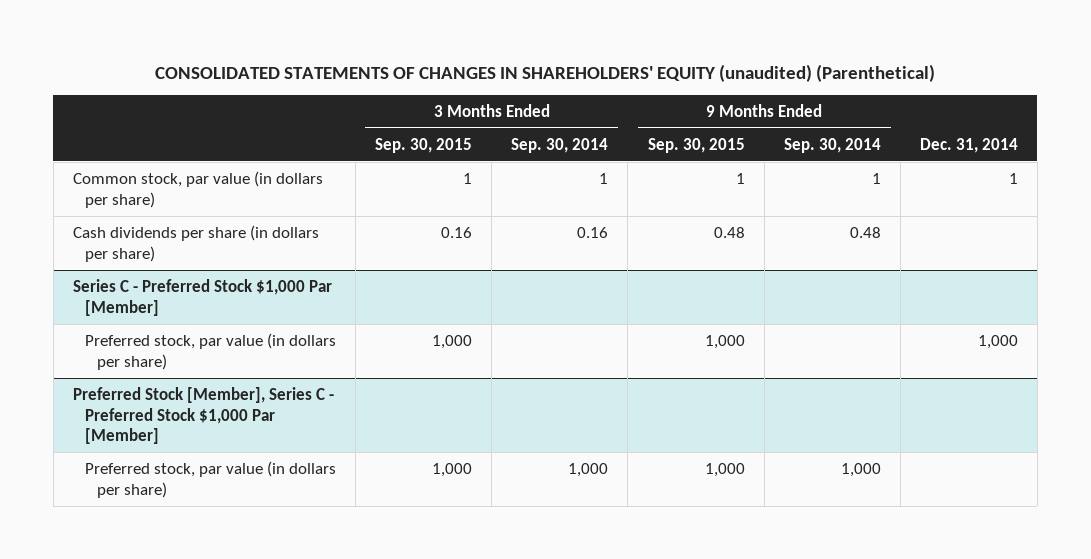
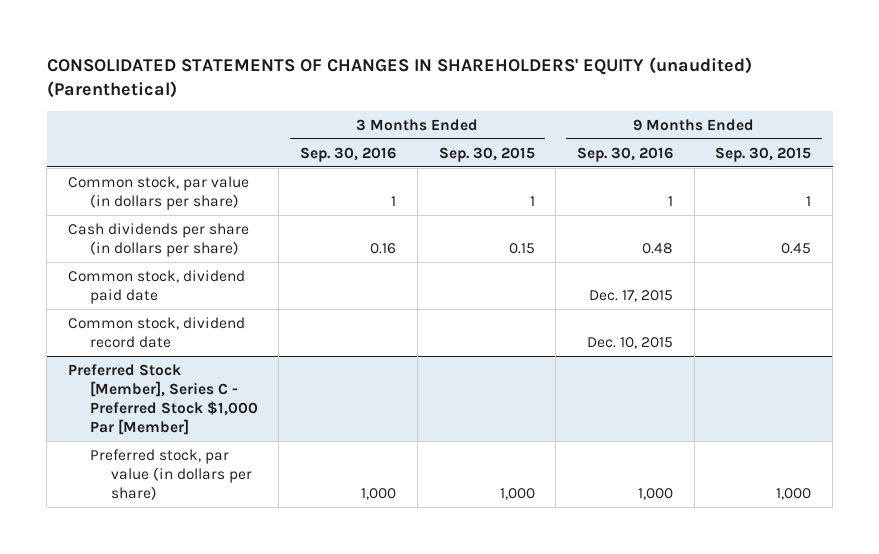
[511,137,609,153] Sep. 30, 2014 -> none
[783,137,881,153] Sep. 30, 2014 -> none
[919,137,1018,153] Dec. 31, 2014 -> none
none -> [300,146,397,162] Sep. 30, 2016
none -> [576,146,673,162] Sep. 30, 2016
[72,278,332,316] Series C - Preferred Stock $1,000 Par [Member] -> none
[85,332,337,370] Preferred stock, par value (in dollars per share) -> none
[441,226,473,238] 0.16 -> [508,242,535,254] 0.15
[713,226,745,238] 0.48 -> [781,242,812,254] 0.45
none -> [68,269,246,304] Common stock, dividend paid date
none -> [68,316,246,348] Common stock, dividend record date

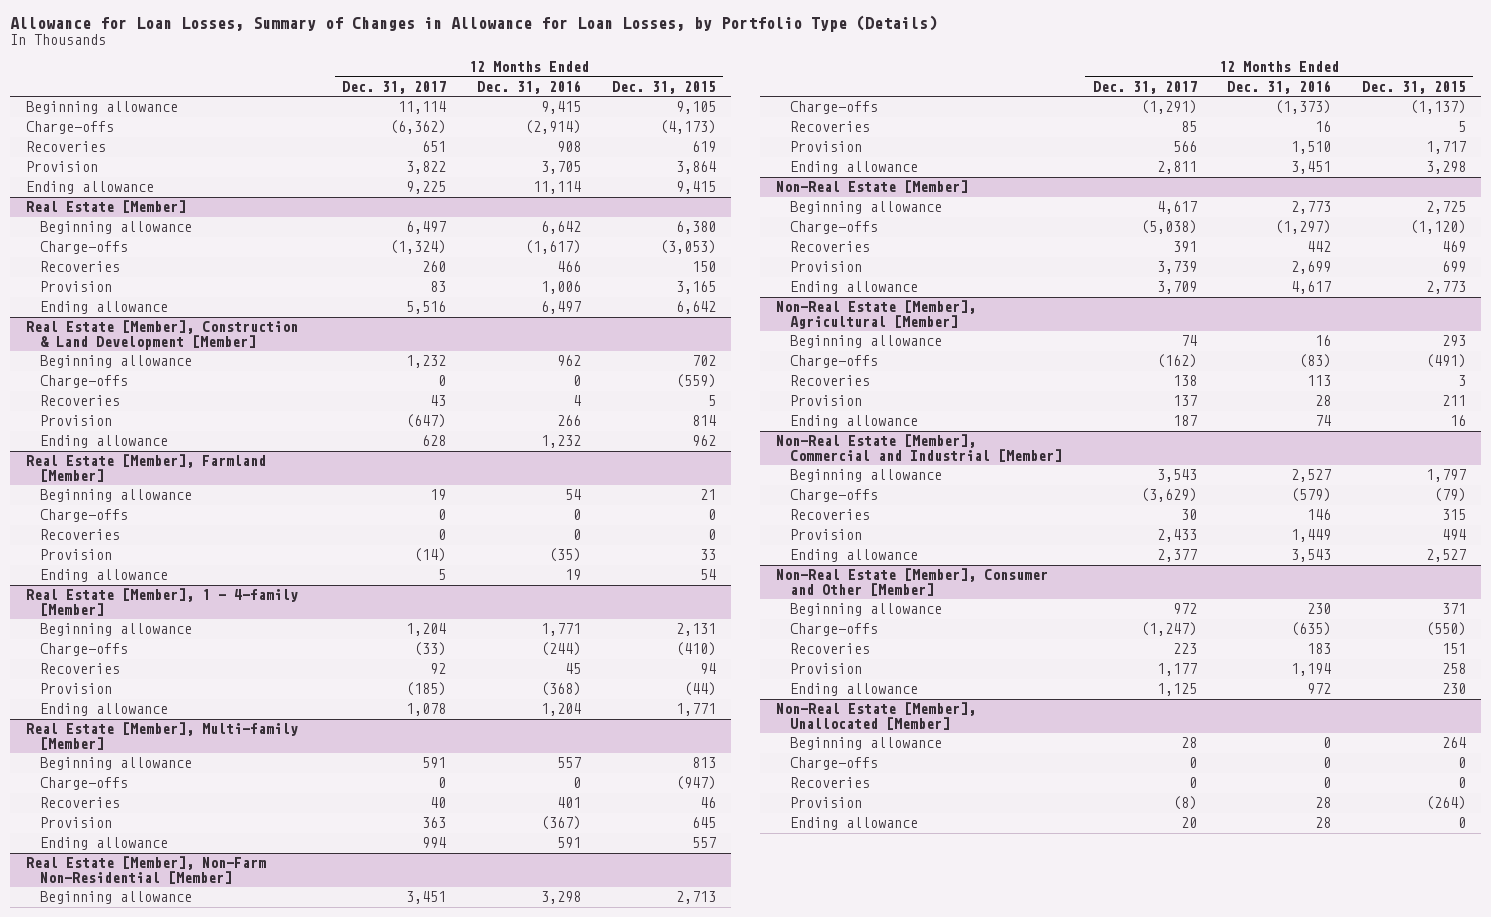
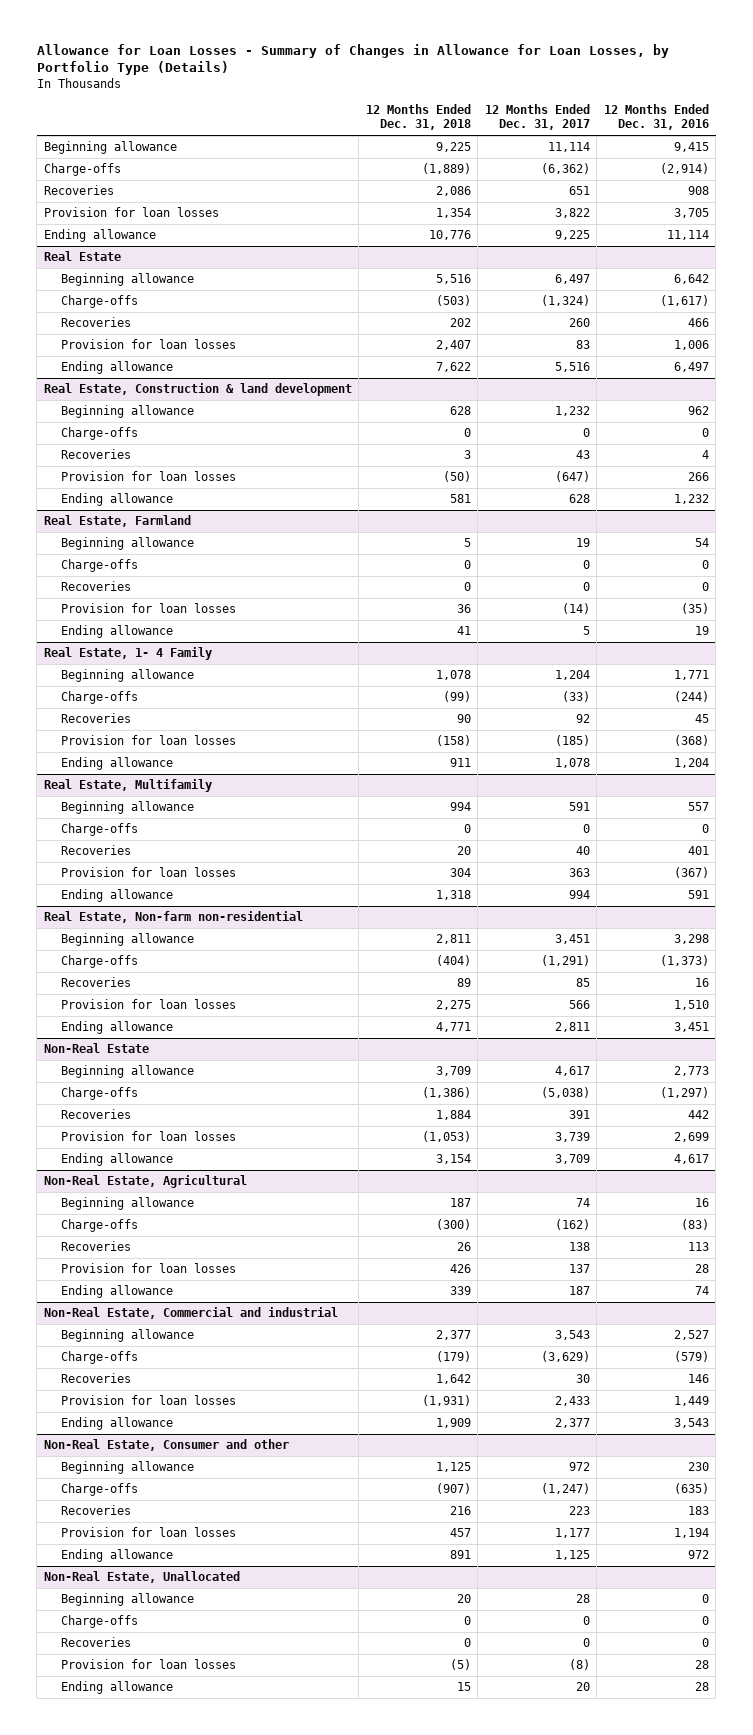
[10,14,938,32] Allowance for Loan Losses, Summary of Changes in Allowance for Loan Losses, by Portfolio Type (Details) -> [36,43,669,76] Allowance for Loan Losses - Summary of Changes in Allowance for Loan Losses, by Portfolio Type (Details)
[611,80,716,94] Dec. 31, 2015 -> none
none -> [365,104,471,131] 12 Months Ended Dec. 31, 2018
[25,161,98,173] Provision -> [43,207,219,218] Provision for loan losses
[25,200,186,214] Real Estate [Member] -> [43,251,121,262] Real Estate
[39,281,112,293] Provision -> [61,339,237,350] Provision for loan losses
[25,320,298,350] Real Estate [Member], Construction & Land Development [Member] -> [43,383,352,397] Real Estate, Construction & land development
[39,415,112,427] Provision -> [61,471,237,482] Provision for loan losses
[25,454,266,482] Real Estate [Member], Farmland [Member] -> [43,515,191,528] Real Estate, Farmland
[39,549,112,561] Provision -> [61,603,237,614] Provision for loan losses
[25,588,298,616] Real Estate [Member], 1 - 4-family [Member] -> [43,647,212,661] Real Estate, 1- 4 Family
[39,683,112,695] Provision -> [61,735,237,746] Provision for loan losses
[25,722,298,750] Real Estate [Member], Multi-family [Member] -> none
none -> [43,779,212,793] Real Estate, Multifamily
[39,817,112,829] Provision -> [61,867,237,878] Provision for loan losses
[25,856,266,884] Real Estate [Member], Non-Farm Non-Residential [Member] -> [43,911,303,924] Real Estate, Non-farm non-residential
[789,141,862,153] Provision -> [61,999,237,1010] Provision for loan losses
[775,180,968,194] Non-Real Estate [Member] -> [43,1043,149,1054] Non-Real Estate
[789,261,862,273] Provision -> [61,1131,237,1142] Provision for loan losses
[775,300,976,329] Non-Real Estate [Member], Agricultural [Member] -> [43,1175,247,1189] Non-Real Estate, Agricultural
[789,395,862,407] Provision -> [61,1263,237,1274] Provision for loan losses
[775,434,1062,462] Non-Real Estate [Member], Commercial and Industrial [Member] -> [43,1307,338,1320] Non-Real Estate, Commercial and industrial
[789,529,862,541] Provision -> [61,1395,237,1406] Provision for loan losses
[775,568,1048,596] Non-Real Estate [Member], Consumer and Other [Member] -> [43,1439,289,1452] Non-Real Estate, Consumer and other
[789,663,862,675] Provision -> [61,1527,237,1538] Provision for loan losses
[775,702,976,730] Non-Real Estate [Member], Unallocated [Member] -> [43,1571,240,1584] Non-Real Estate, Unallocated
[789,797,862,809] Provision -> [61,1659,237,1670] Provision for loan losses

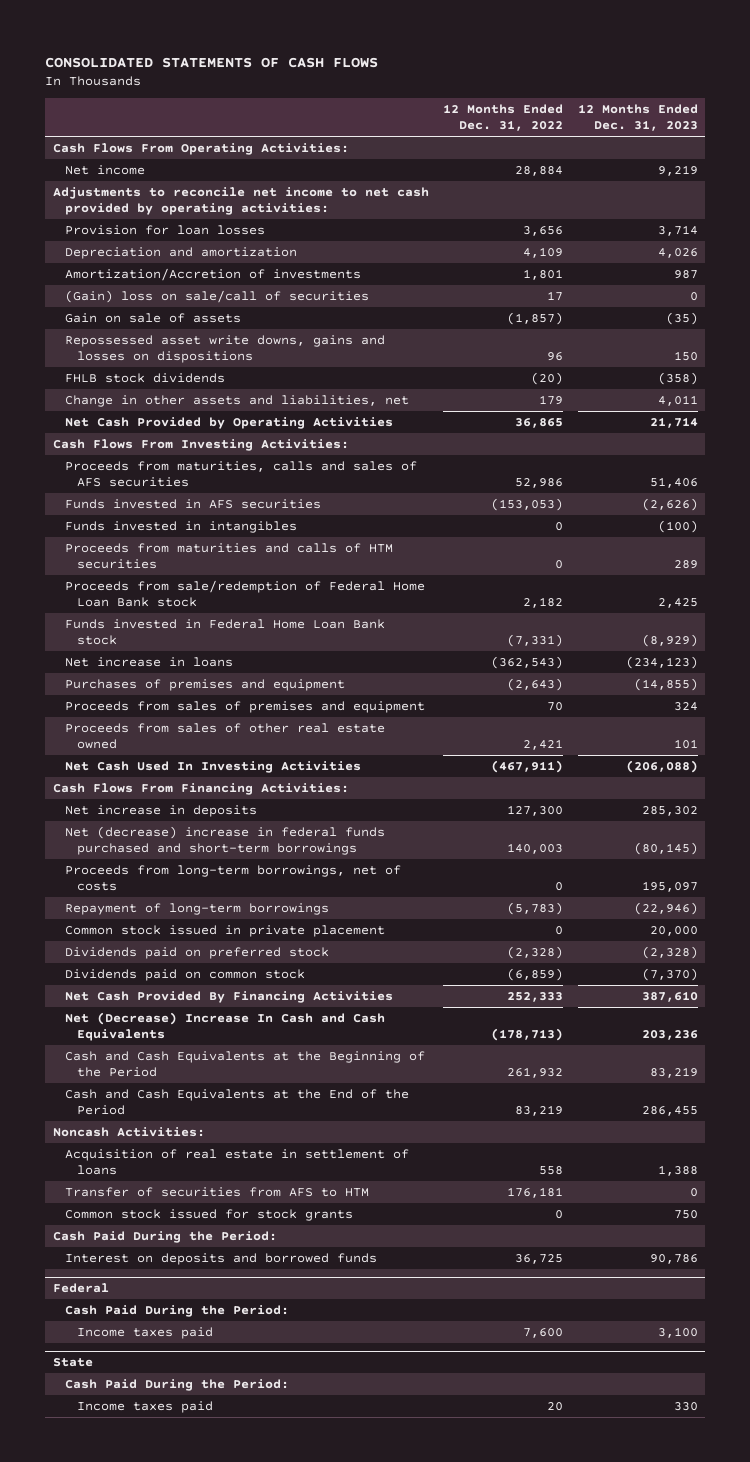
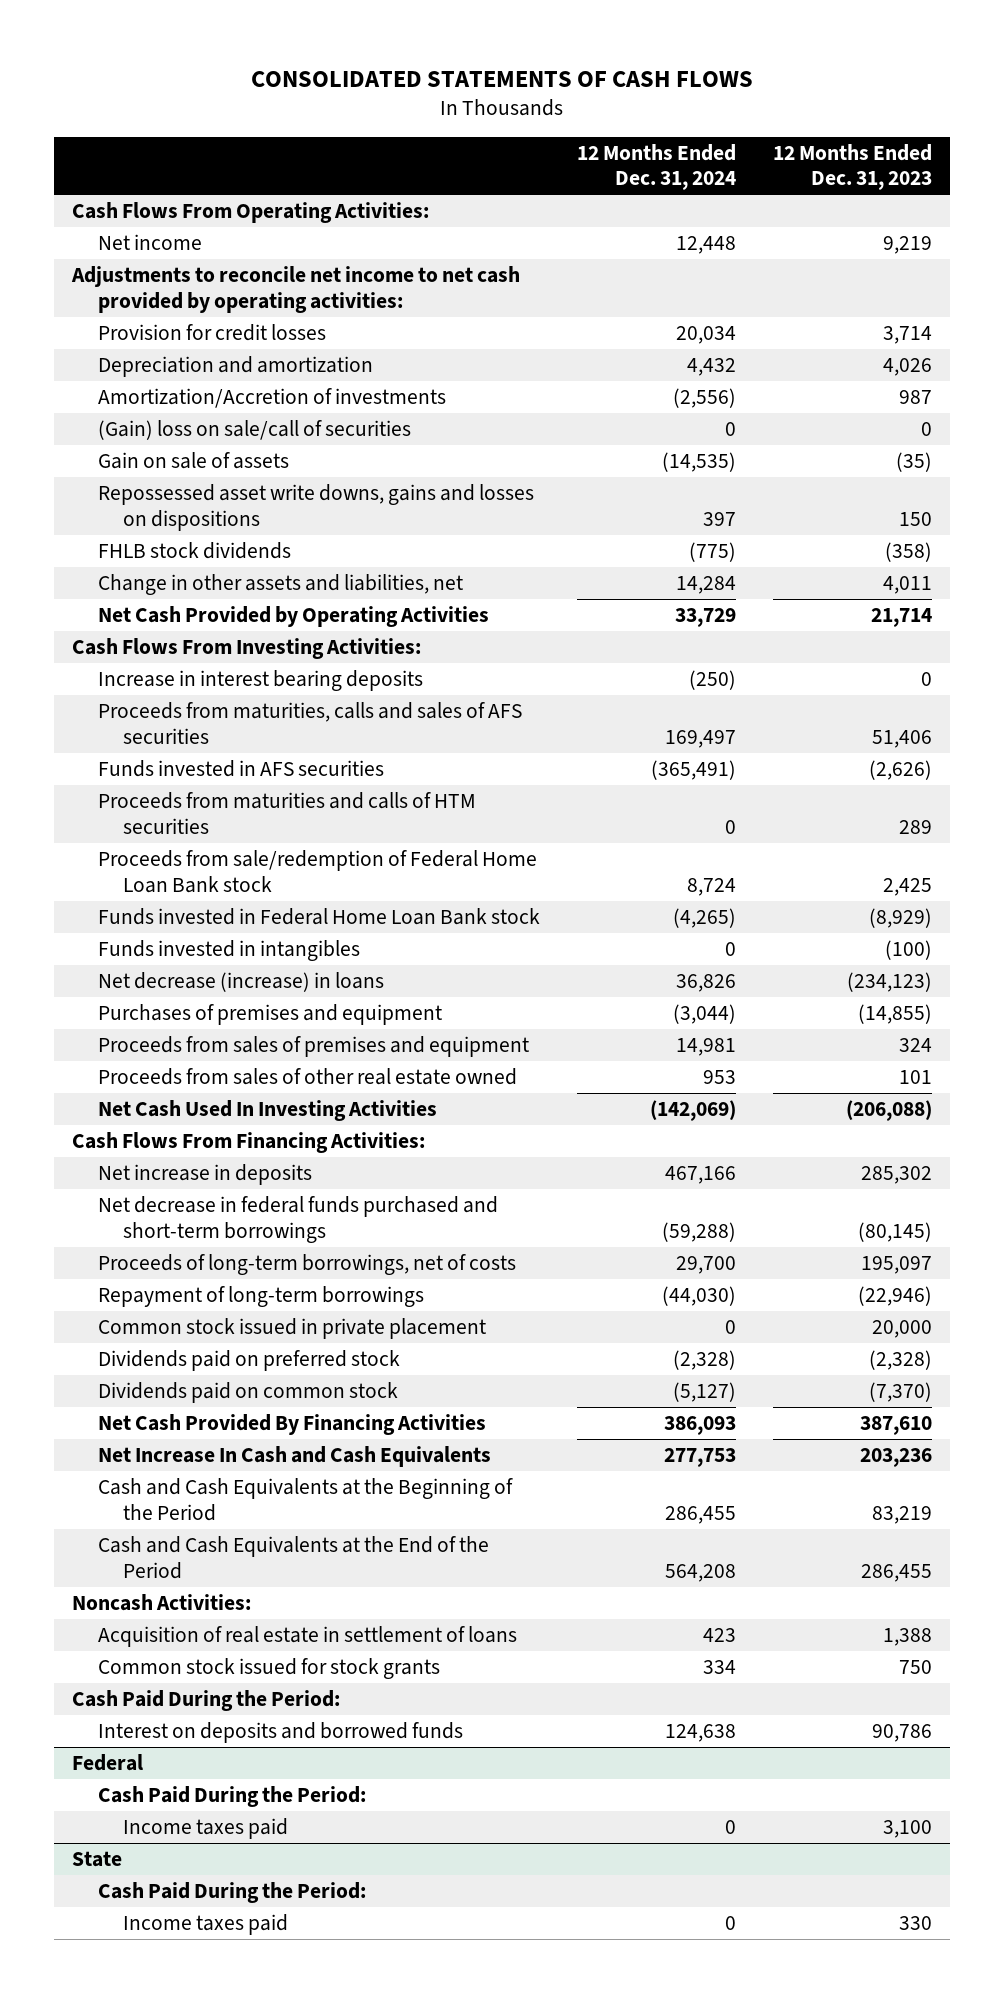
[443,104,564,132] 12 Months Ended Dec. 31, 2022 -> none
none -> [576,143,736,191] 12 Months Ended Dec. 31, 2024
[64,224,265,235] Provision for loan losses -> [97,323,326,341] Provision for credit losses
none -> [97,669,423,691] Increase in interest bearing deposits
[64,520,297,533] Funds invested in intangibles -> [97,939,360,961] Funds invested in intangibles
[64,656,233,667] Net increase in loans -> [97,971,384,992] Net decrease (increase) in loans
[64,825,385,856] Net (decrease) increase in federal funds purchased and short-term borrowings -> [97,1195,498,1243] Net decrease in federal funds purchased and short-term borrowings
[64,864,401,892] Proceeds from long-term borrowings, net of costs -> [97,1253,516,1275] Proceeds of long-term borrowings, net of costs
[64,1011,385,1042] Net (Decrease) Increase In Cash and Cash Equivalents -> [97,1445,491,1467] Net Increase In Cash and Cash Equivalents
[64,1186,369,1197] Transfer of securities from AFS to HTM -> none

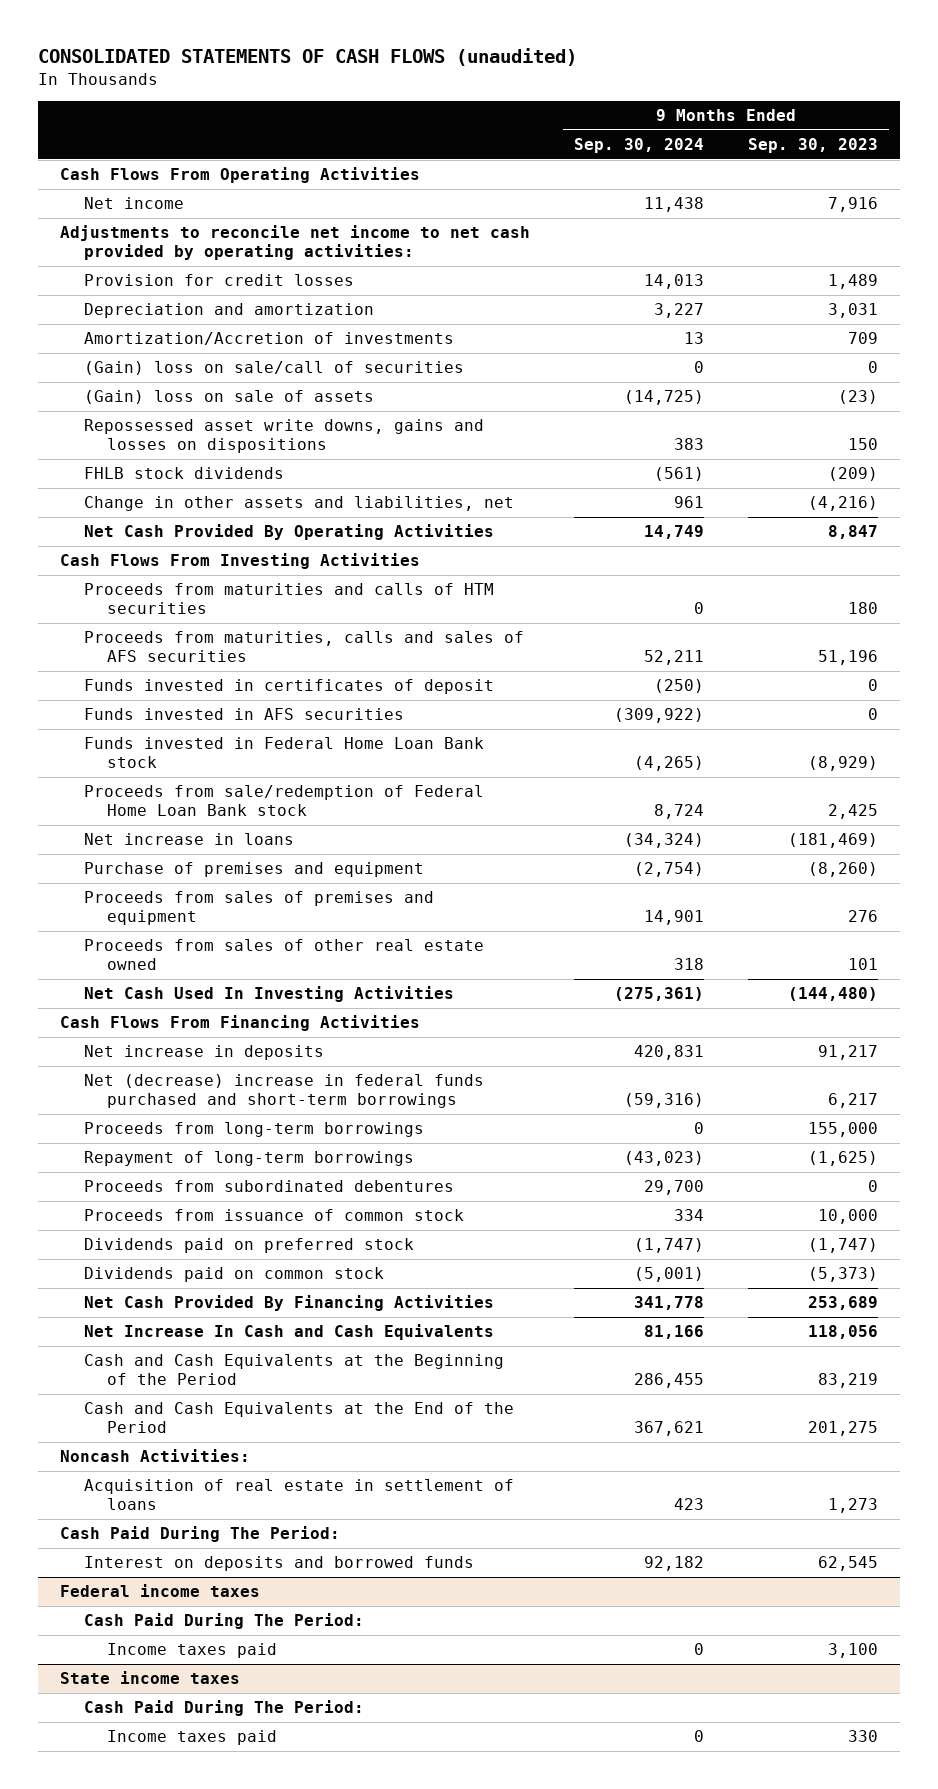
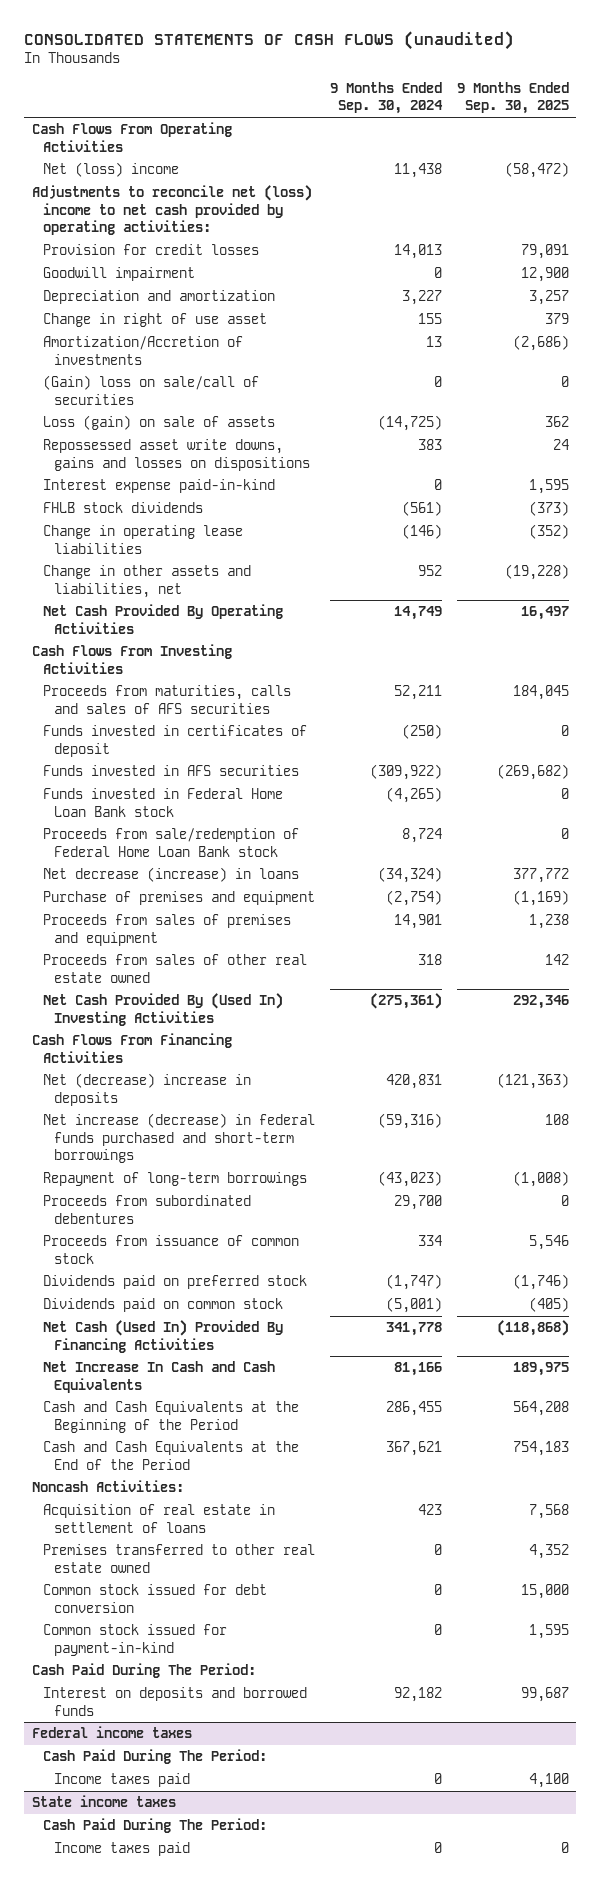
[747,138,878,154] Sep. 30, 2023 -> none
none -> [456,81,569,115] 9 Months Ended Sep. 30, 2025
[83,197,184,210] Net income -> [43,162,180,178] Net (loss) income
[60,225,531,261] Adjustments to reconcile net income to net cash provided by operating activities: -> [31,185,312,235] Adjustments to reconcile net (loss) income to net cash provided by operating activities:
none -> [43,267,196,282] Goodwill impairment
none -> [43,313,268,328] Change in right of use asset
[83,390,374,405] (Gain) loss on sale of assets -> [43,415,276,431] Loss (gain) on sale of assets
none -> [43,479,276,494] Interest expense paid-in-kind
none -> [43,525,244,554] Change in operating lease liabilities
[674,496,705,509] 961 -> [417,565,442,577] 952
[83,583,494,615] Proceeds from maturities and calls of HTM securities -> none
[83,833,294,846] Net increase in loans -> [43,867,300,883] Net decrease (increase) in loans
[83,986,454,1003] Net Cash Used In Investing Activities -> [43,993,284,1026] Net Cash Provided By (Used In) Investing Activities
[83,1122,424,1138] Proceeds from long-term borrowings -> none
[83,1045,324,1061] Net increase in deposits -> [43,1073,252,1106] Net (decrease) increase in deposits
[83,1074,484,1109] Net (decrease) increase in federal funds purchased and short-term borrowings -> [43,1113,316,1163] Net increase (decrease) in federal funds purchased and short-term borrowings
[83,1295,494,1312] Net Cash Provided By Financing Activities -> [43,1320,284,1353] Net Cash (Used In) Provided By Financing Activities
none -> [43,1544,316,1573] Premises transferred to other real estate owned
none -> [43,1584,268,1613] Common stock issued for debt conversion
none -> [43,1624,228,1656] Common stock issued for payment-in-kind

